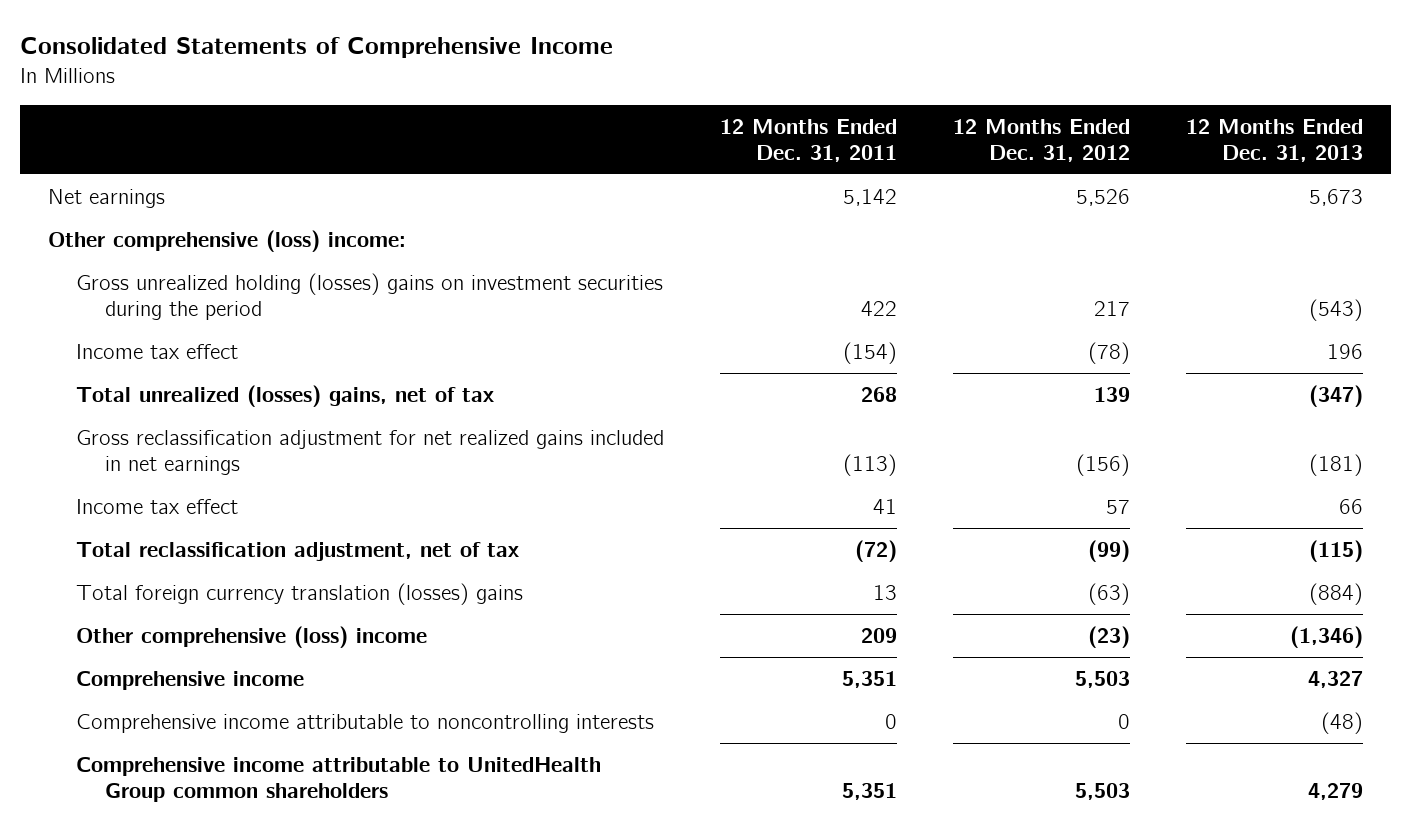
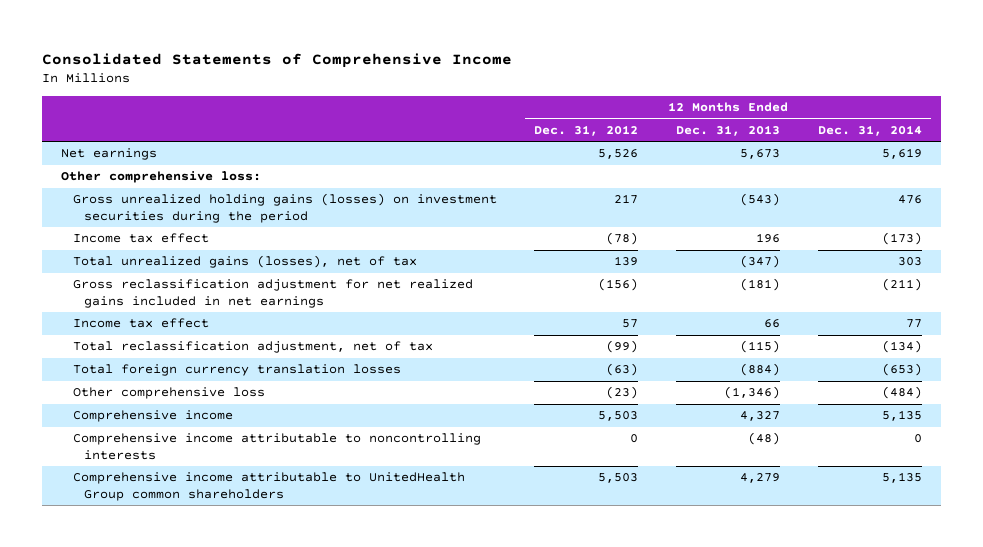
[720,118,898,162] 12 Months Ended Dec. 31, 2011 -> none
none -> [818,124,923,136] Dec. 31, 2014
[48,229,407,252] Other comprehensive (loss) income: -> [61,171,262,184] Other comprehensive loss:
[76,272,664,320] Gross unrealized holding (losses) gains on investment securities during the period -> [72,193,497,224] Gross unrealized holding gains (losses) on investment securities during the period
[76,384,495,407] Total unrealized (losses) gains, net of tax -> [72,255,417,269] Total unrealized gains (losses), net of tax
[76,582,524,605] Total foreign currency translation (losses) gains -> [72,364,401,377] Total foreign currency translation losses
[76,625,428,648] Other comprehensive (loss) income -> [72,387,265,400] Other comprehensive loss

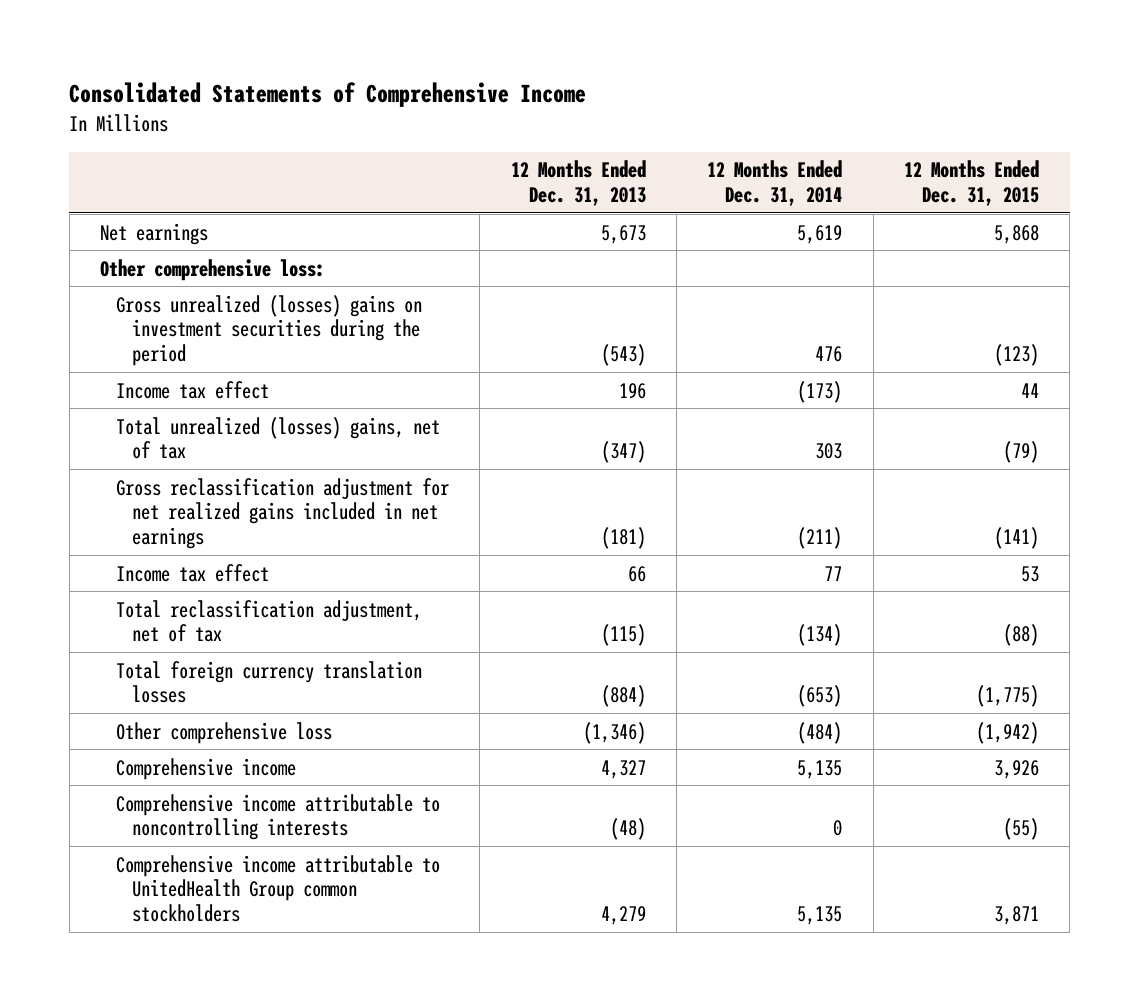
[534,124,639,136] Dec. 31, 2012 -> none
none -> [903,160,1039,206] 12 Months Ended Dec. 31, 2015
[72,193,497,224] Gross unrealized holding gains (losses) on investment securities during the period -> [115,294,422,366] Gross unrealized (losses) gains on investment securities during the period
[72,255,417,269] Total unrealized gains (losses), net of tax -> [115,416,440,460] Total unrealized (losses) gains, net of tax
[72,472,465,502] Comprehensive income attributable to UnitedHealth Group common shareholders -> [115,854,440,922] Comprehensive income attributable to UnitedHealth Group common stockholders

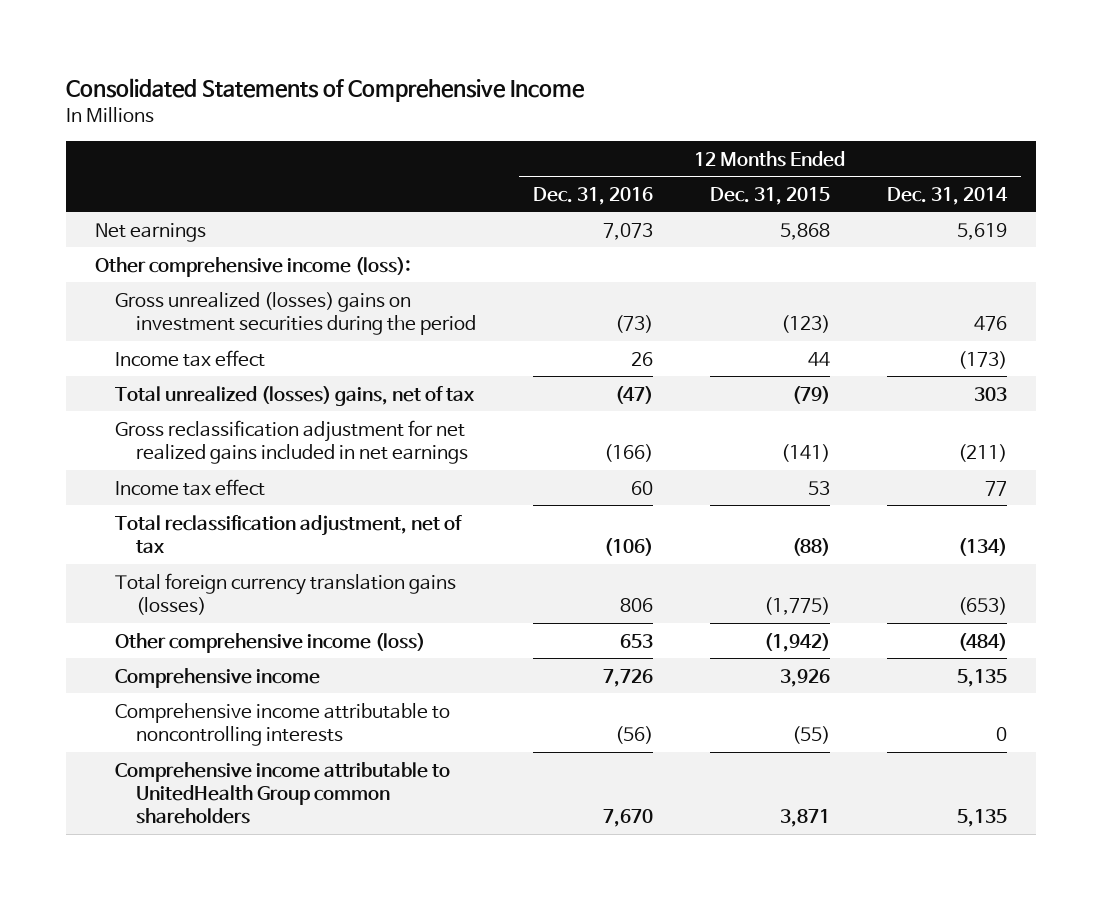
[510,160,646,206] 12 Months Ended Dec. 31, 2013 -> none
none -> [533,186,654,205] Dec. 31, 2016
[100,258,326,281] Other comprehensive loss: -> [94,256,411,277] Other comprehensive income (loss):
[115,660,422,704] Total foreign currency translation losses -> [115,572,457,615] Total foreign currency translation gains (losses)
[115,721,332,744] Other comprehensive loss -> [115,632,426,653] Other comprehensive income (loss)
[115,854,440,922] Comprehensive income attributable to UnitedHealth Group common stockholders -> [115,761,451,825] Comprehensive income attributable to UnitedHealth Group common shareholders

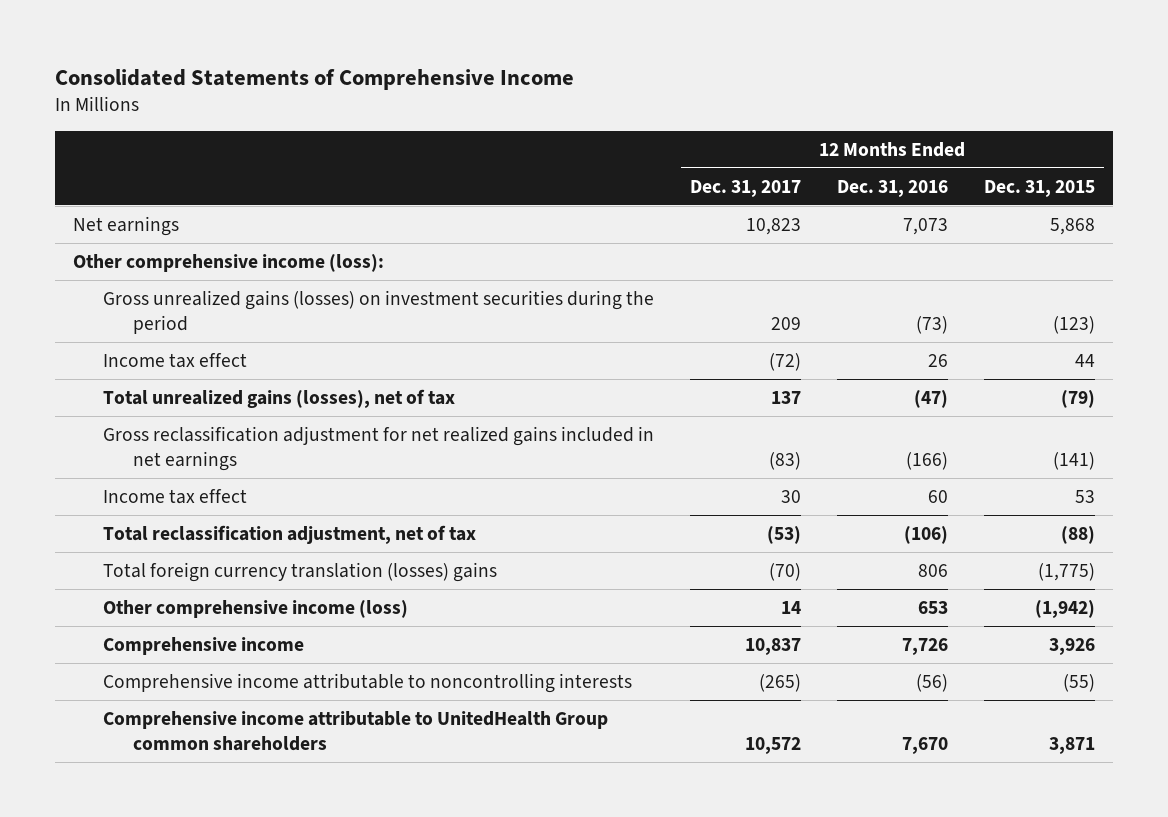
[887,186,1009,205] Dec. 31, 2014 -> none
none -> [689,179,801,197] Dec. 31, 2017
[115,291,476,335] Gross unrealized (losses) gains on investment securities during the period -> [102,289,654,334] Gross unrealized gains (losses) on investment securities during the period
[115,385,475,406] Total unrealized (losses) gains, net of tax -> [102,388,455,408] Total unrealized gains (losses), net of tax
[115,572,457,615] Total foreign currency translation gains (losses) -> [102,561,497,582] Total foreign currency translation (losses) gains

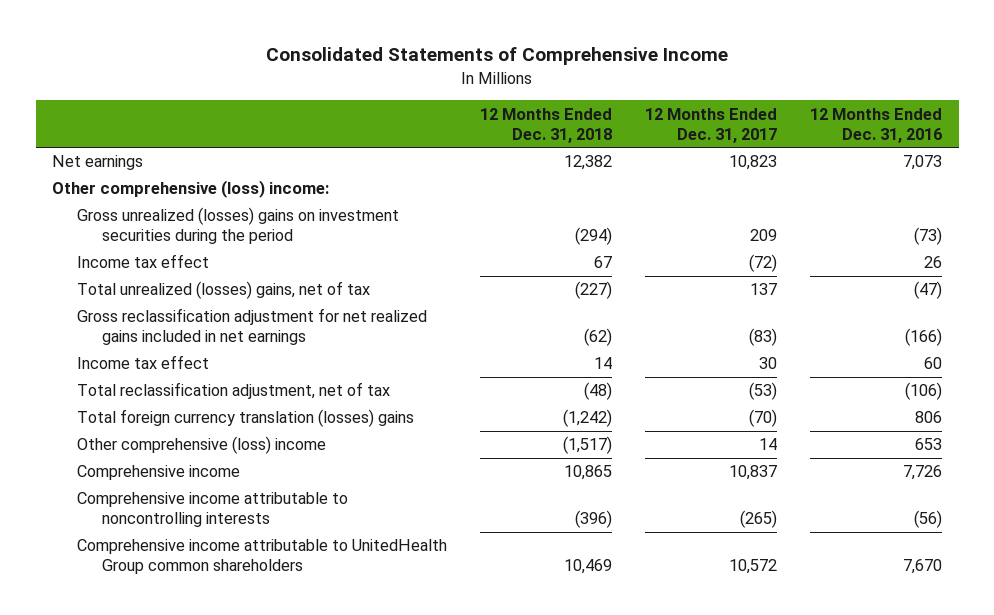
[983,179,1095,197] Dec. 31, 2015 -> none
none -> [480,107,613,143] 12 Months Ended Dec. 31, 2018
[72,253,384,272] Other comprehensive income (loss): -> [52,180,330,199] Other comprehensive (loss) income:
[102,289,654,334] Gross unrealized gains (losses) on investment securities during the period -> [77,207,400,245] Gross unrealized (losses) gains on investment securities during the period
[102,388,455,408] Total unrealized gains (losses), net of tax -> [77,281,371,300] Total unrealized (losses) gains, net of tax
[102,599,408,618] Other comprehensive income (loss) -> [77,436,327,455] Other comprehensive (loss) income

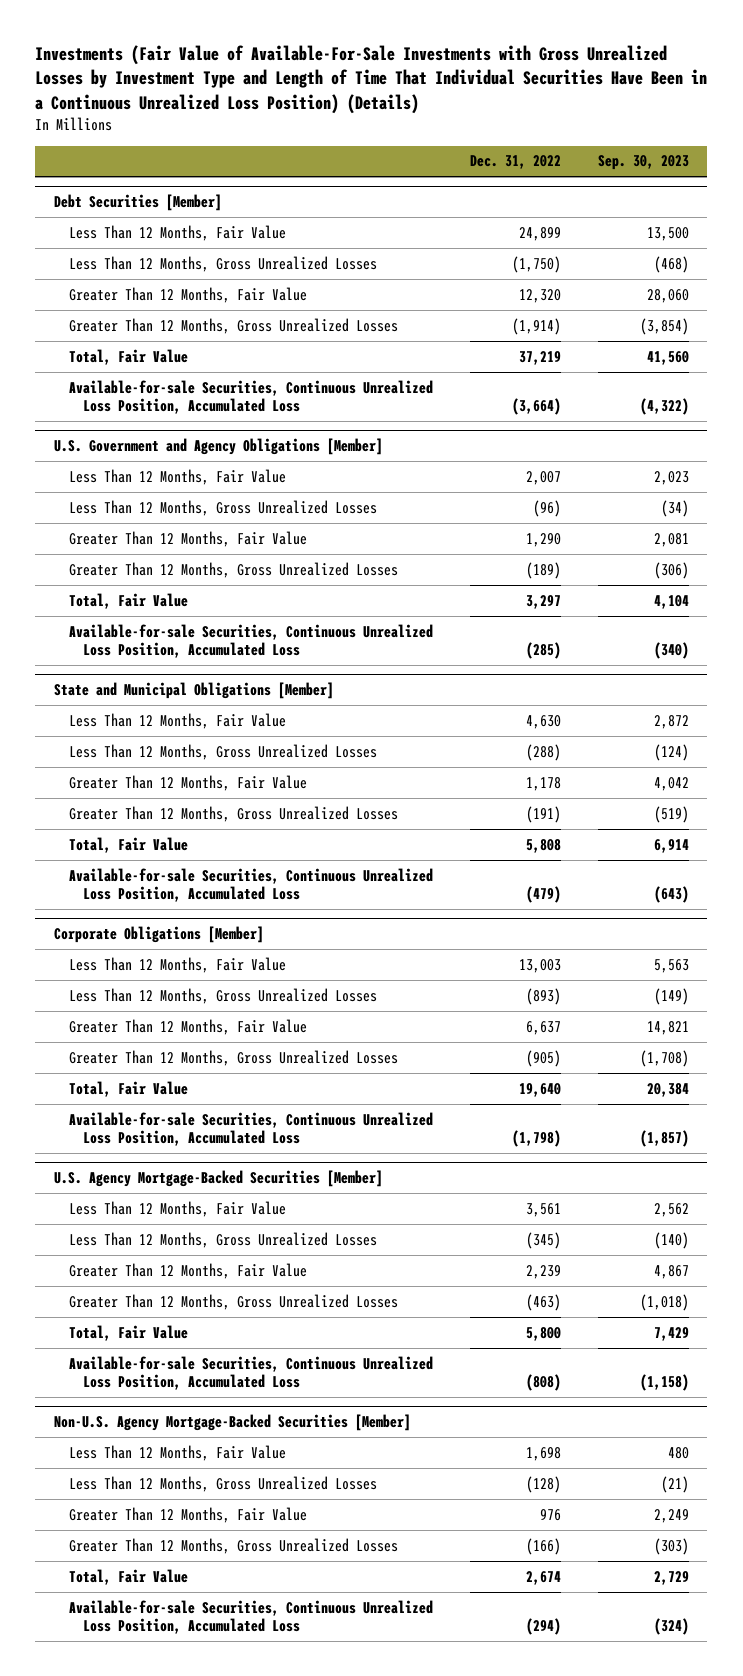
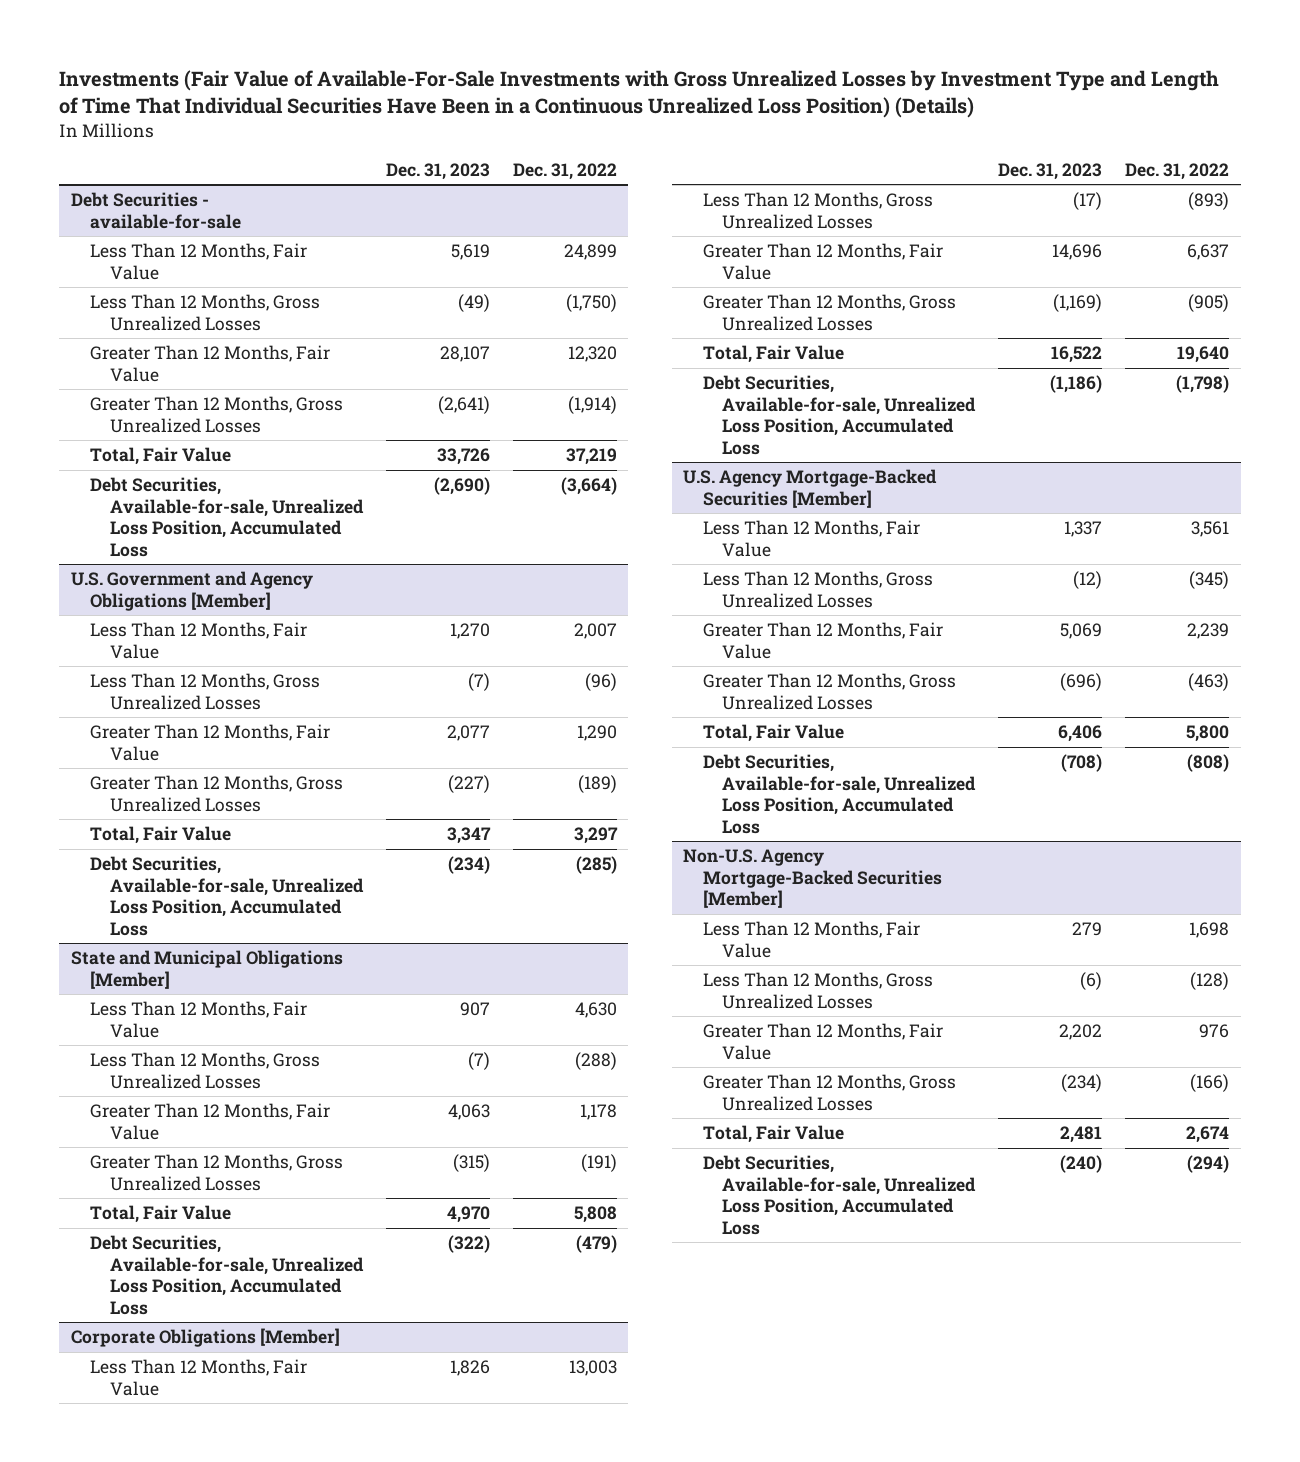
[597,155,689,171] Sep. 30, 2023 -> none
none -> [385,162,490,180] Dec. 31, 2023
[53,194,222,212] Debt Securities [Member] -> [70,192,242,229] Debt Securities - available-for-sale
[68,379,433,415] Available-for-sale Securities, Continuous Unrealized Loss Position, Accumulated Loss -> [90,477,364,557] Debt Securities, Available-for-sale, Unrealized Loss Position, Accumulated Loss
[68,623,433,659] Available-for-sale Securities, Continuous Unrealized Loss Position, Accumulated Loss -> [90,856,364,936] Debt Securities, Available-for-sale, Unrealized Loss Position, Accumulated Loss
[68,867,433,903] Available-for-sale Securities, Continuous Unrealized Loss Position, Accumulated Loss -> [90,1235,364,1315] Debt Securities, Available-for-sale, Unrealized Loss Position, Accumulated Loss
[68,1111,433,1147] Available-for-sale Securities, Continuous Unrealized Loss Position, Accumulated Loss -> [702,375,977,455] Debt Securities, Available-for-sale, Unrealized Loss Position, Accumulated Loss
[68,1355,433,1391] Available-for-sale Securities, Continuous Unrealized Loss Position, Accumulated Loss -> [702,754,977,834] Debt Securities, Available-for-sale, Unrealized Loss Position, Accumulated Loss
[68,1599,433,1635] Available-for-sale Securities, Continuous Unrealized Loss Position, Accumulated Loss -> [702,1155,977,1235] Debt Securities, Available-for-sale, Unrealized Loss Position, Accumulated Loss

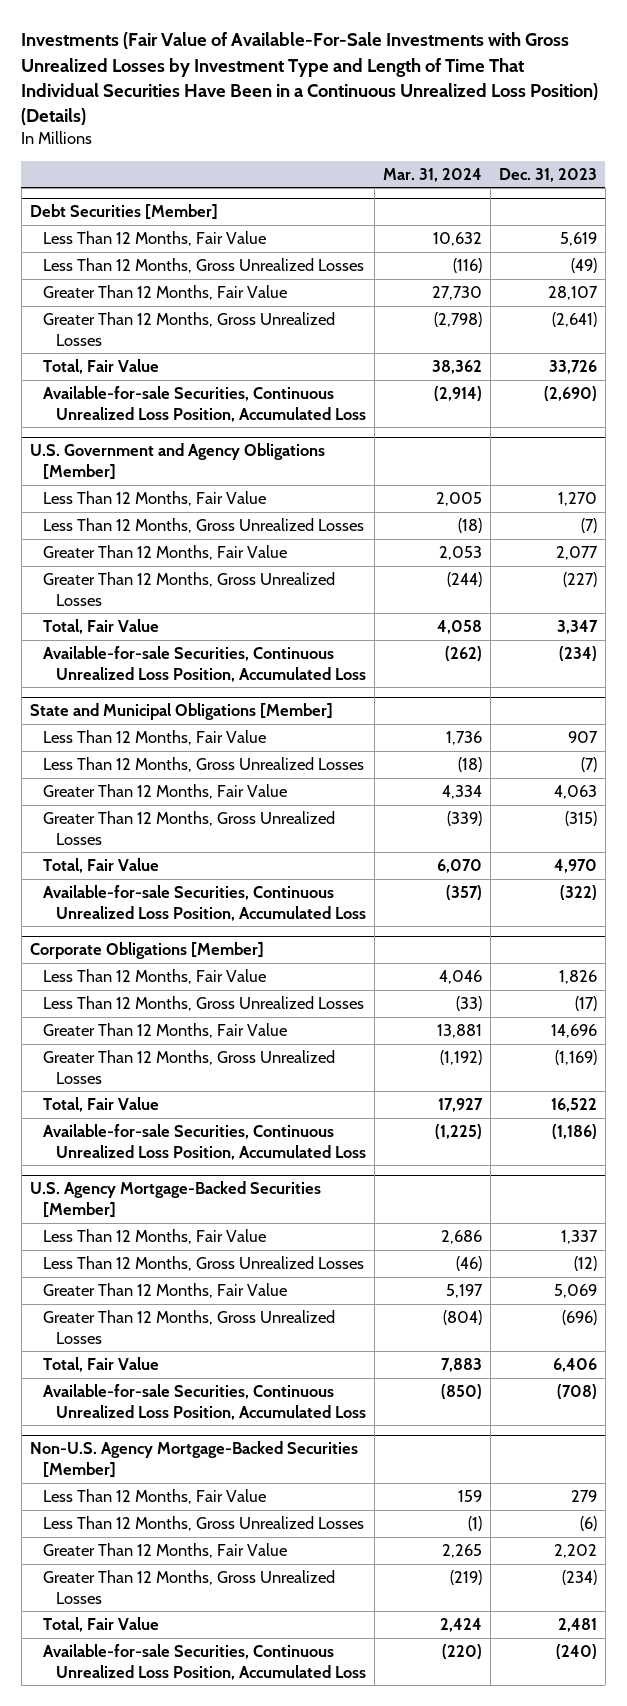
[512,162,617,180] Dec. 31, 2022 -> none
none -> [382,167,482,182] Mar. 31, 2024
[70,192,242,229] Debt Securities - available-for-sale -> [29,204,218,221] Debt Securities [Member]
[90,477,364,557] Debt Securities, Available-for-sale, Unrealized Loss Position, Accumulated Loss -> [42,386,366,422] Available-for-sale Securities, Continuous Unrealized Loss Position, Accumulated Loss
[90,856,364,936] Debt Securities, Available-for-sale, Unrealized Loss Position, Accumulated Loss -> [42,646,366,682] Available-for-sale Securities, Continuous Unrealized Loss Position, Accumulated Loss
[90,1235,364,1315] Debt Securities, Available-for-sale, Unrealized Loss Position, Accumulated Loss -> [42,885,366,921] Available-for-sale Securities, Continuous Unrealized Loss Position, Accumulated Loss
[702,375,977,455] Debt Securities, Available-for-sale, Unrealized Loss Position, Accumulated Loss -> [42,1124,366,1160] Available-for-sale Securities, Continuous Unrealized Loss Position, Accumulated Loss
[702,754,977,834] Debt Securities, Available-for-sale, Unrealized Loss Position, Accumulated Loss -> [42,1384,366,1420] Available-for-sale Securities, Continuous Unrealized Loss Position, Accumulated Loss
[702,1155,977,1235] Debt Securities, Available-for-sale, Unrealized Loss Position, Accumulated Loss -> [42,1644,366,1680] Available-for-sale Securities, Continuous Unrealized Loss Position, Accumulated Loss

